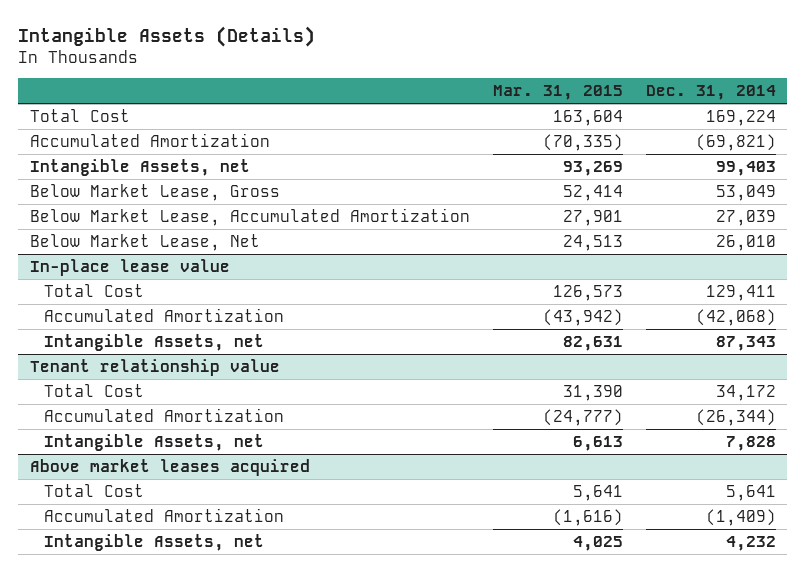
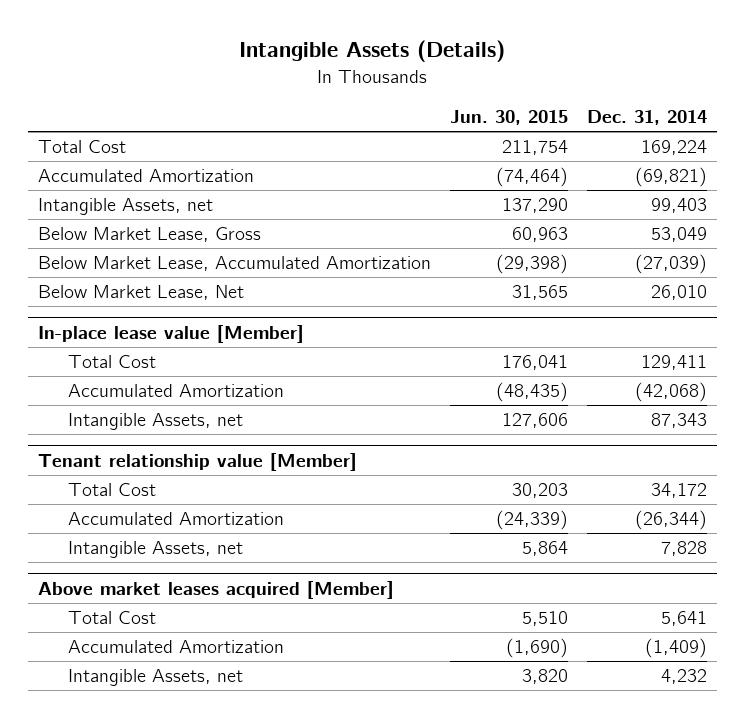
[492,84,623,100] Mar. 31, 2015 -> none
none -> [449,110,568,126] Jun. 30, 2015
[715,209,776,226] 27,039 -> [635,254,708,275] (27,039)
[29,258,230,276] In-place lease value -> [37,324,304,343] In-place lease value [Member]
[29,358,280,376] Tenant relationship value -> [37,452,357,471] Tenant relationship value [Member]
[29,458,310,476] Above market leases acquired -> [37,580,394,599] Above market leases acquired [Member]

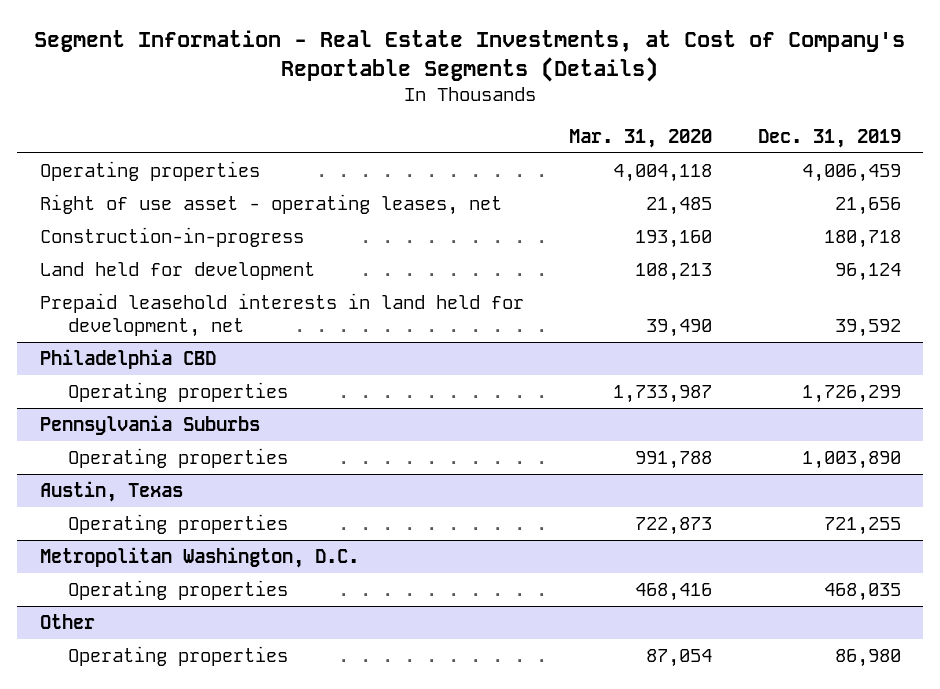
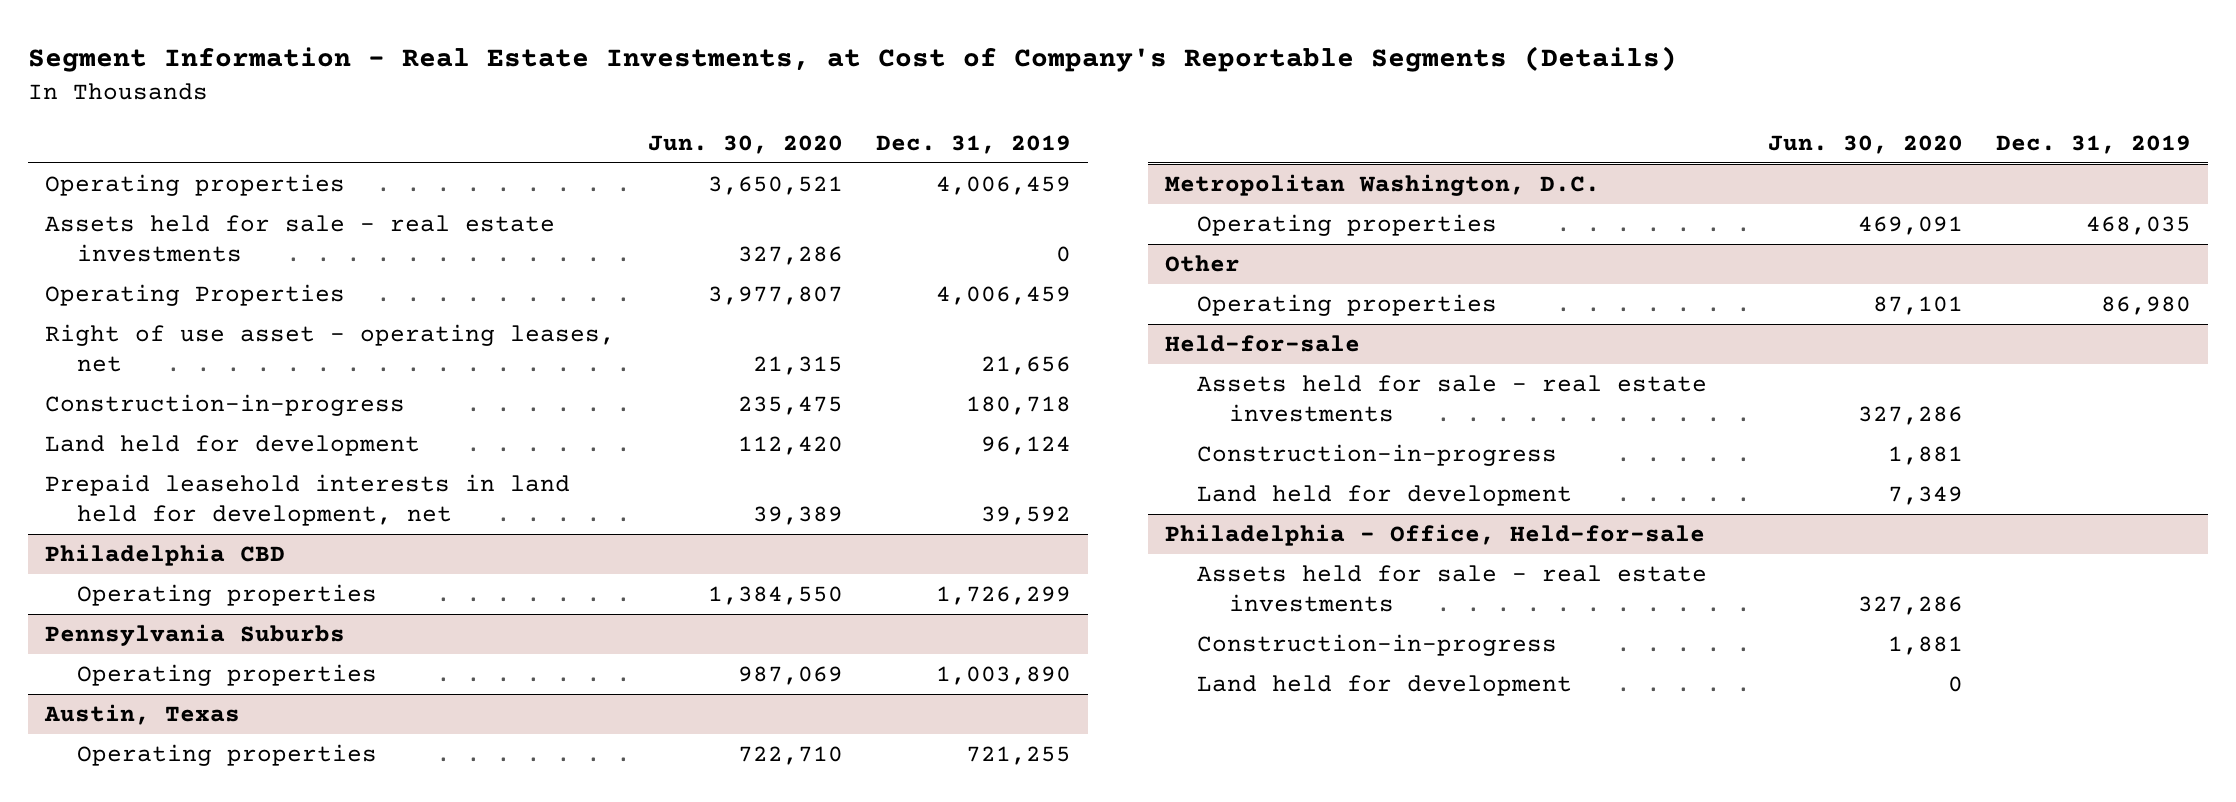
[569,129,713,149] Mar. 31, 2020 -> none
none -> [647,134,843,154] Jun. 30, 2020
none -> [44,214,555,263] Assets held for sale - real estate investments
none -> [44,283,345,306] Operating Properties
none -> [1164,334,1360,352] Held-for-sale
none -> [1196,374,1707,423] Assets held for sale - real estate investments
none -> [1196,443,1557,466] Construction-in-progress
none -> [1196,484,1572,506] Land held for development
none -> [1164,523,1705,546] Philadelphia - Office, Held-for-sale
none -> [1196,564,1707,613] Assets held for sale - real estate investments
none -> [1196,633,1557,656] Construction-in-progress
none -> [1196,674,1572,696] Land held for development

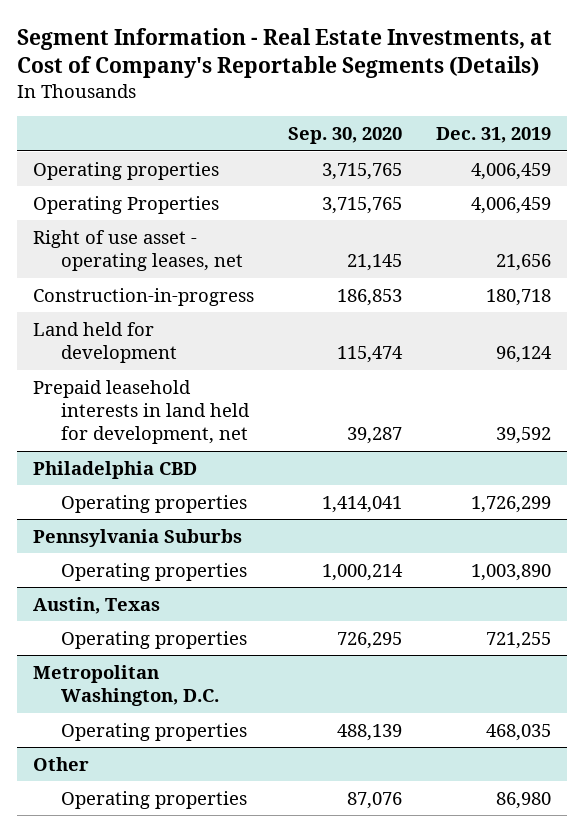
[647,134,843,154] Jun. 30, 2020 -> none
none -> [287,127,402,145] Sep. 30, 2020
[44,214,555,263] Assets held for sale - real estate investments -> none
[1164,334,1360,352] Held-for-sale -> none
[1196,374,1707,423] Assets held for sale - real estate investments -> none
[1196,443,1557,466] Construction-in-progress -> none
[1196,484,1572,506] Land held for development -> none
[1164,523,1705,546] Philadelphia - Office, Held-for-sale -> none
[1196,564,1707,613] Assets held for sale - real estate investments -> none
[1196,633,1557,656] Construction-in-progress -> none
[1196,674,1572,696] Land held for development -> none

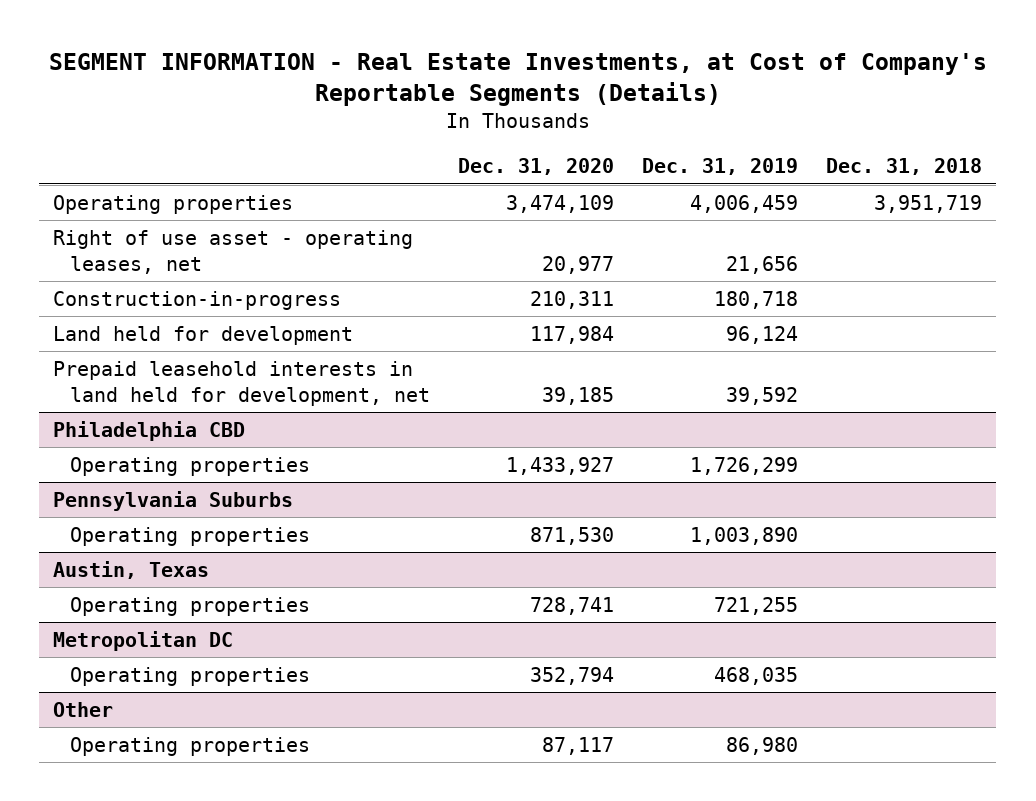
[16,28,552,79] Segment Information - Real Estate Investments, at Cost of Company's Reportable Segments (Details) -> [48,53,987,107] SEGMENT INFORMATION - Real Estate Investments, at Cost of Company's Reportable Segments (Details)
[287,127,402,145] Sep. 30, 2020 -> none
none -> [457,158,614,176] Dec. 31, 2020
none -> [826,158,983,176] Dec. 31, 2018
[33,195,220,214] Operating Properties -> none
[33,664,220,707] Metropolitan Washington, D.C. -> [53,631,234,652] Metropolitan DC

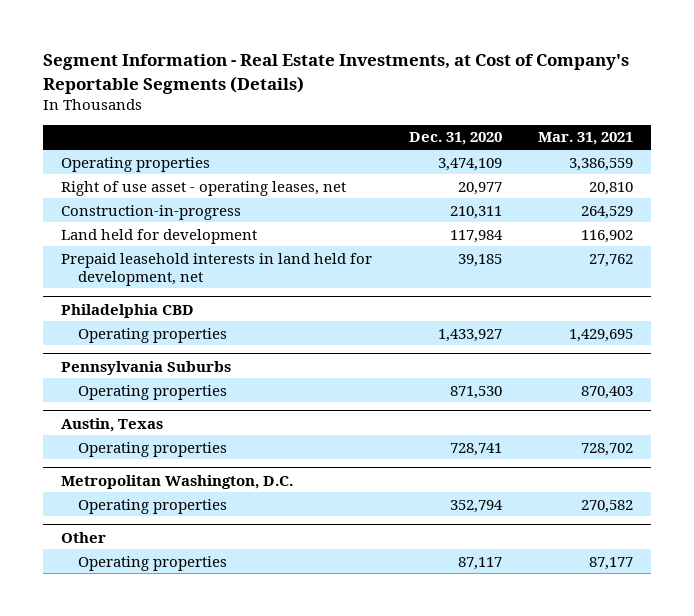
[48,53,987,107] SEGMENT INFORMATION - Real Estate Investments, at Cost of Company's Reportable Segments (Details) -> [43,54,630,94] Segment Information - Real Estate Investments, at Cost of Company's Reportable Segments (Details)
[642,158,799,176] Dec. 31, 2019 -> none
[826,158,983,176] Dec. 31, 2018 -> none
none -> [538,132,634,146] Mar. 31, 2021
[53,631,234,652] Metropolitan DC -> [61,474,294,489] Metropolitan Washington, D.C.

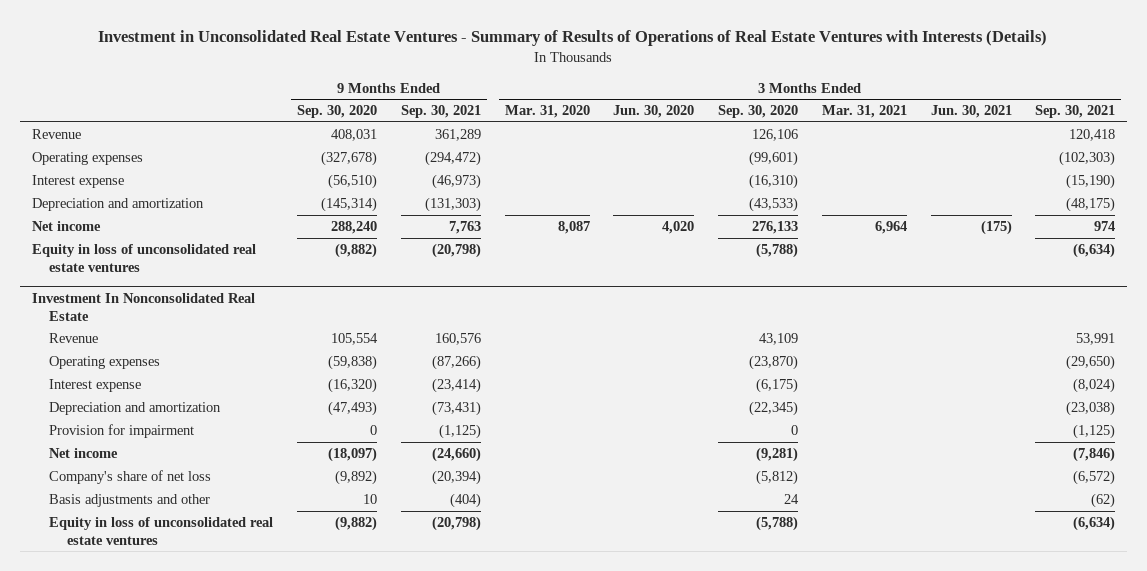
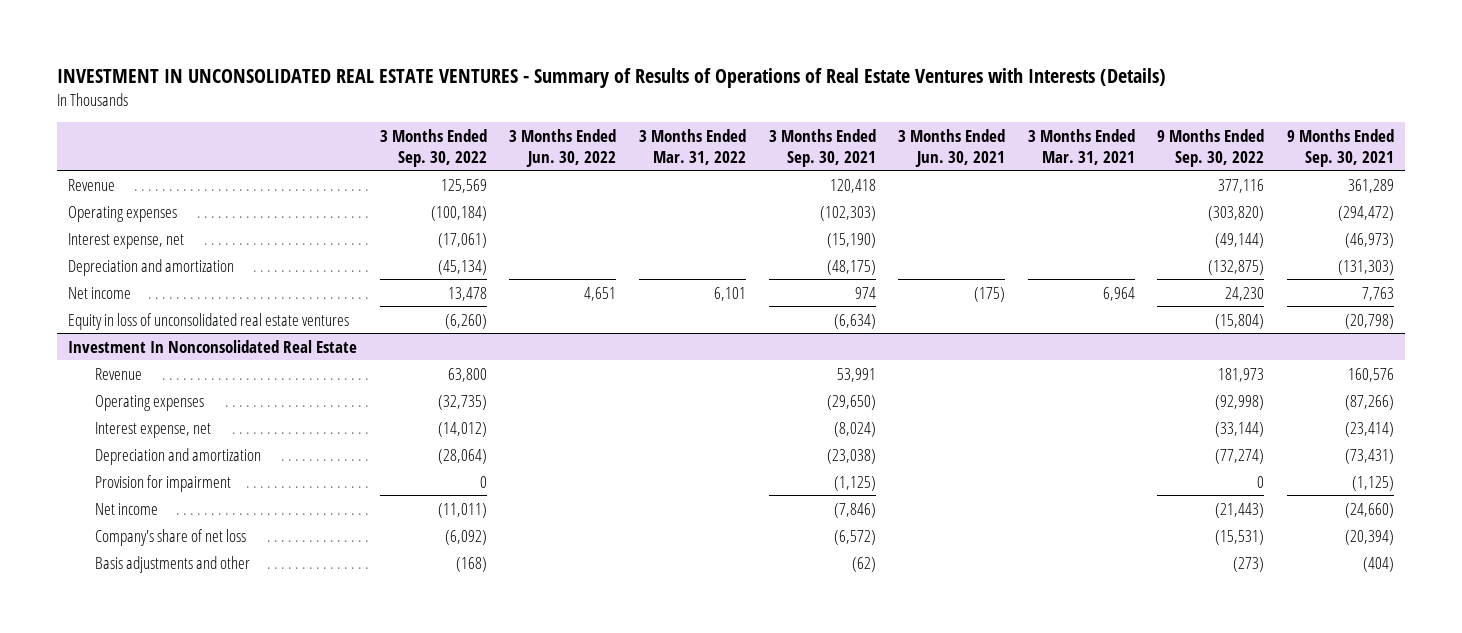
[98,30,1048,47] Investment in Unconsolidated Real Estate Ventures - Summary of Results of Operations of Real Estate Ventures with Interests (Details) -> [56,67,1166,88] INVESTMENT IN UNCONSOLIDATED REAL ESTATE VENTURES - Summary of Results of Operations of Real Estate Ventures with Interests (Details)
[297,105,378,119] Sep. 30, 2020 -> none
[504,105,590,119] Mar. 31, 2020 -> none
[613,105,695,119] Jun. 30, 2020 -> none
[718,105,799,119] Sep. 30, 2020 -> none
none -> [379,128,487,167] 3 Months Ended Sep. 30, 2022
none -> [509,128,617,167] 3 Months Ended Jun. 30, 2022
none -> [639,128,747,165] 3 Months Ended Mar. 31, 2022
none -> [1157,128,1265,167] 9 Months Ended Sep. 30, 2022
[31,175,124,189] Interest expense -> [68,232,185,249] Interest expense, net
[49,379,142,393] Interest expense -> [94,421,211,438] Interest expense, net
[49,517,274,545] Equity in loss of unconsolidated real estate ventures -> none

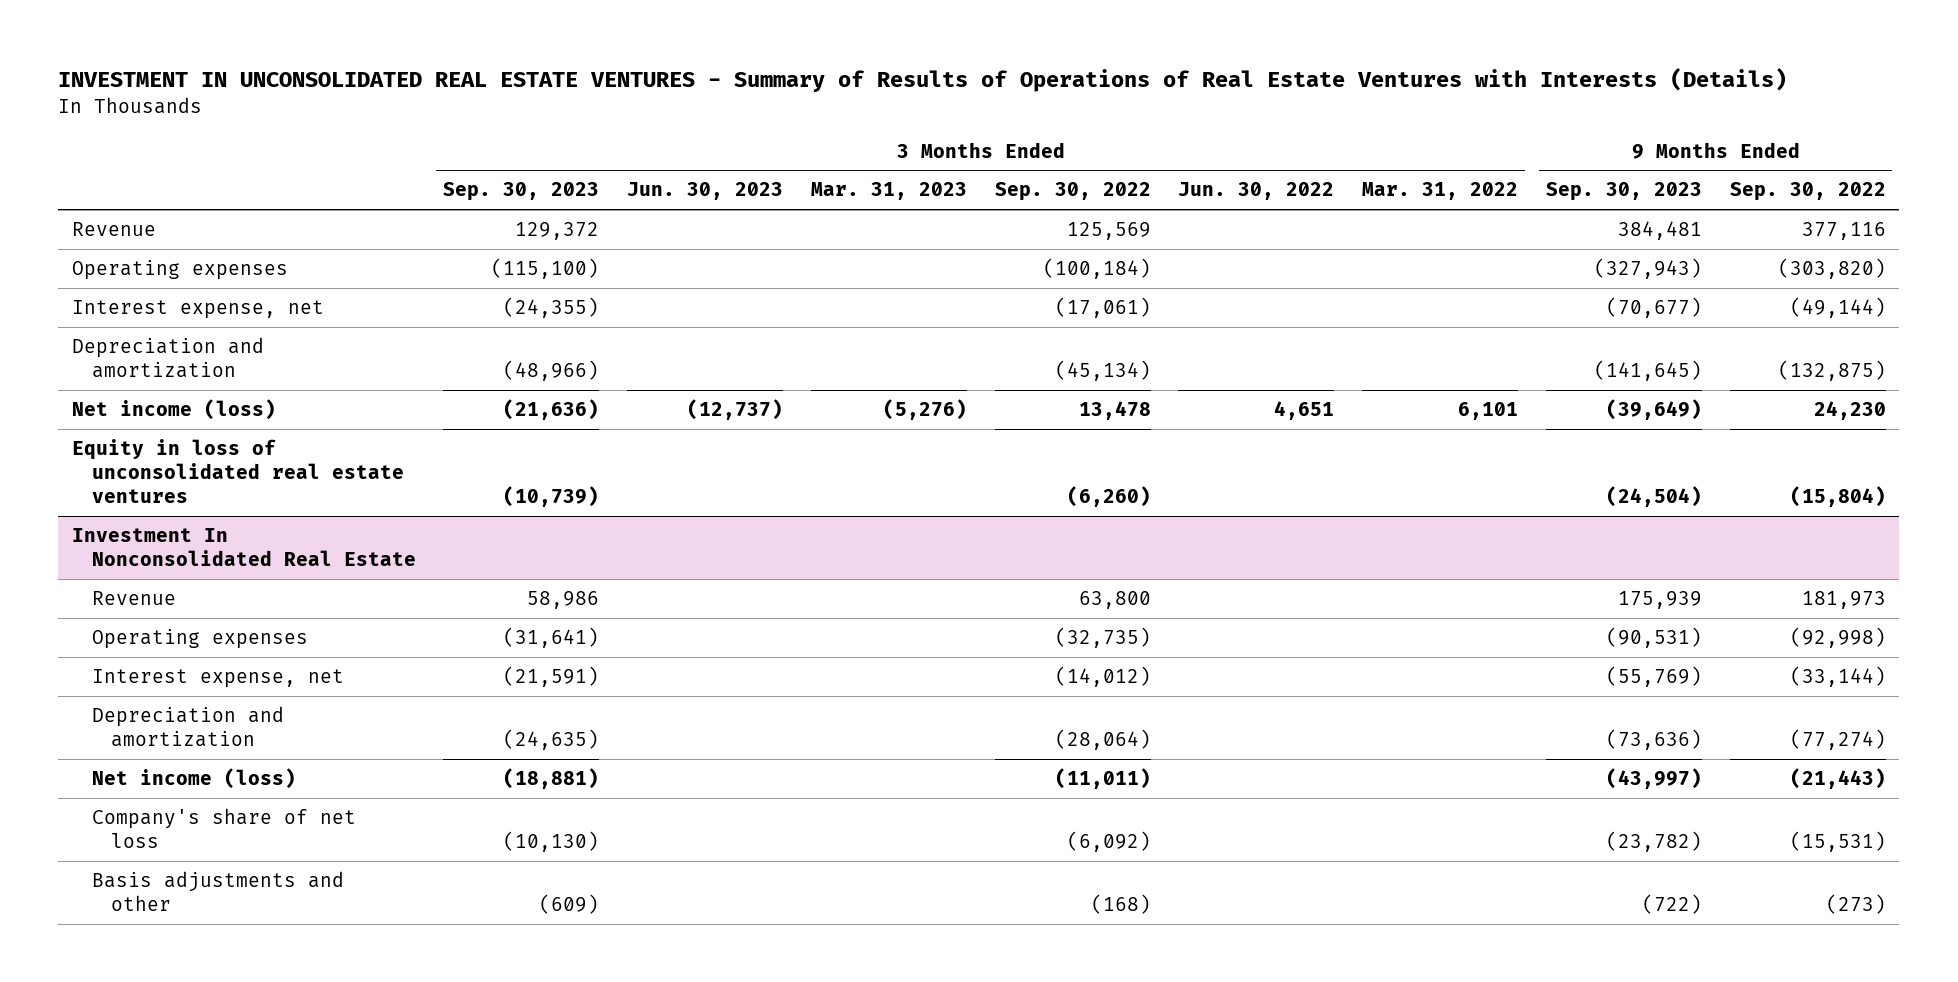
[768,128,876,167] 3 Months Ended Sep. 30, 2021 -> none
[898,128,1006,167] 3 Months Ended Jun. 30, 2021 -> none
[1027,128,1135,165] 3 Months Ended Mar. 31, 2021 -> none
[1287,128,1395,167] 9 Months Ended Sep. 30, 2021 -> none
none -> [443,182,600,202] Sep. 30, 2023
none -> [627,182,784,201] Jun. 30, 2023
none -> [810,182,967,201] Mar. 31, 2023
none -> [1545,182,1702,202] Sep. 30, 2023
[68,286,132,299] Net income -> [72,398,277,420] Net income (loss)
[94,474,231,492] Provision for impairment -> none
[94,502,158,515] Net income -> [91,767,296,789] Net income (loss)

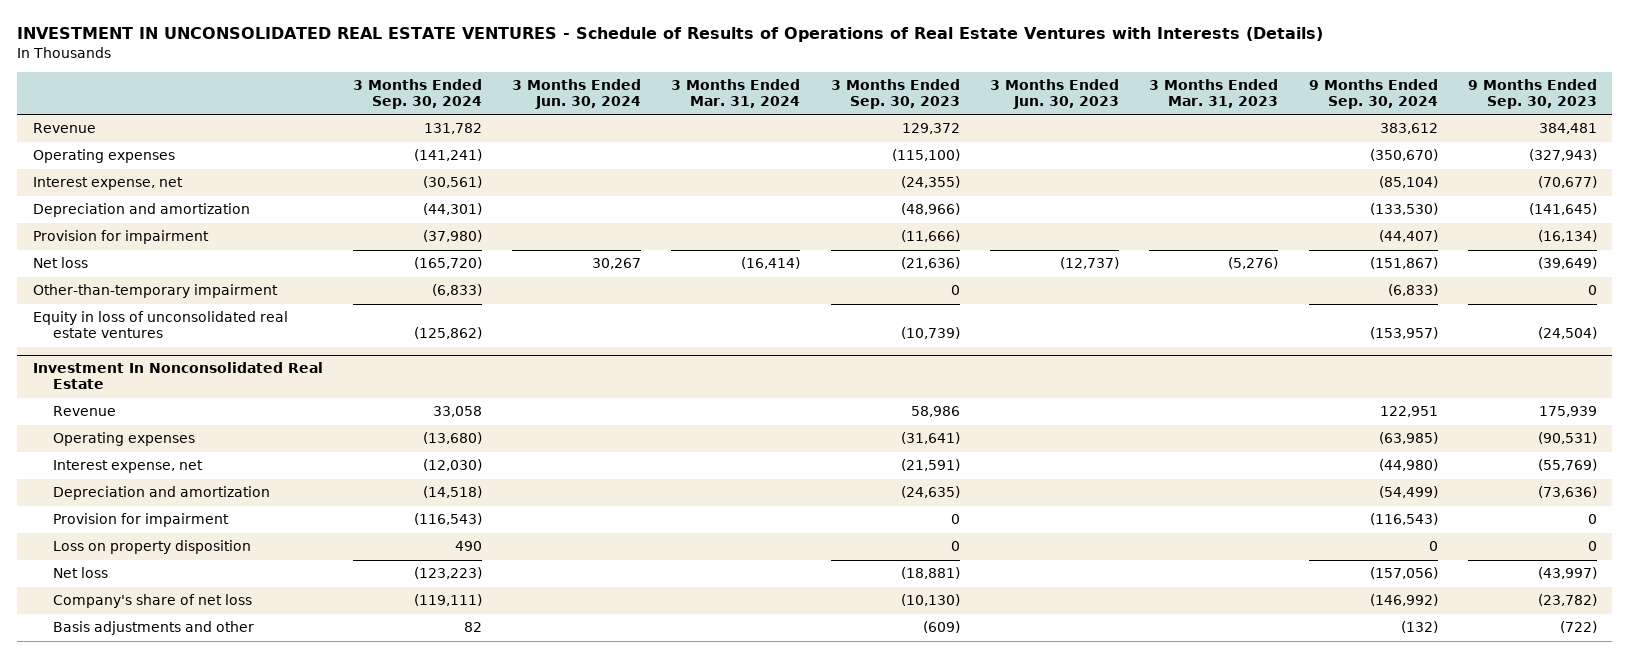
[58,68,1788,93] INVESTMENT IN UNCONSOLIDATED REAL ESTATE VENTURES - Summary of Results of Operations of Real Estate Ventures with Interests (Details) -> [17,27,1324,43] INVESTMENT IN UNCONSOLIDATED REAL ESTATE VENTURES - Schedule of Results of Operations of Real Estate Ventures with Interests (Details)
[994,182,1151,202] Sep. 30, 2022 -> none
[1178,182,1335,201] Jun. 30, 2022 -> none
[1362,182,1519,201] Mar. 31, 2022 -> none
[1729,182,1886,202] Sep. 30, 2022 -> none
none -> [352,79,482,110] 3 Months Ended Sep. 30, 2024
none -> [512,79,642,110] 3 Months Ended Jun. 30, 2024
none -> [671,79,801,109] 3 Months Ended Mar. 31, 2024
none -> [1308,79,1438,110] 9 Months Ended Sep. 30, 2024
none -> [32,230,209,245] Provision for impairment
[72,398,277,420] Net income (loss) -> [32,257,88,269] Net loss
none -> [32,284,278,299] Other-than-temporary impairment
none -> [52,513,229,528] Provision for impairment
none -> [52,540,251,555] Loss on property disposition
[91,767,296,789] Net income (loss) -> [52,567,108,579] Net loss

